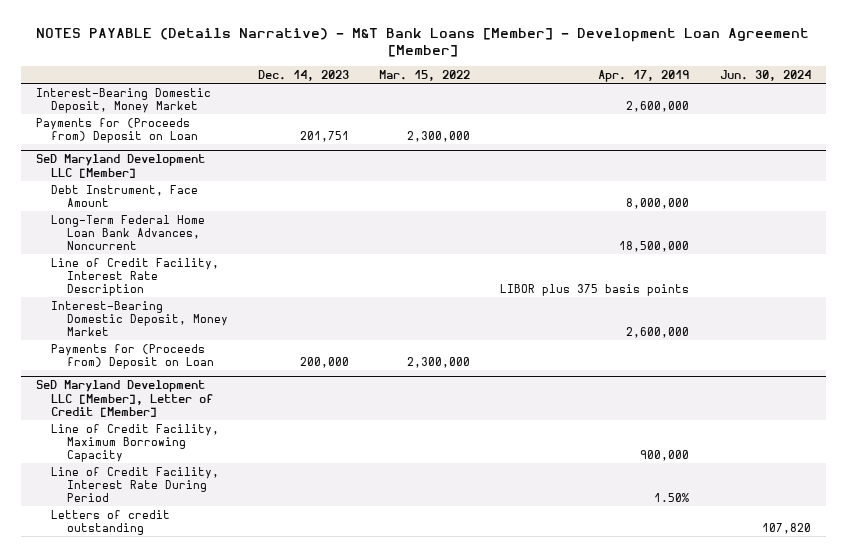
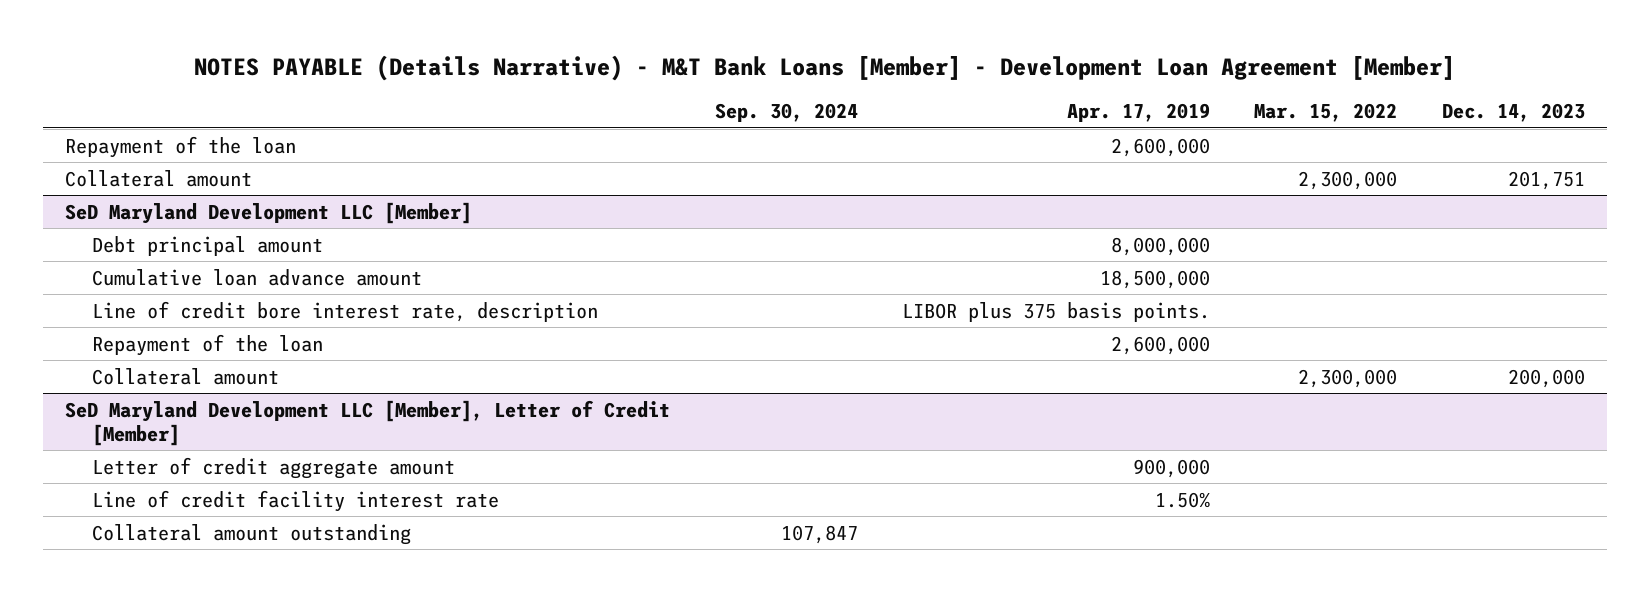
[719,70,811,82] Jun. 30, 2024 -> none
none -> [714,103,858,123] Sep. 30, 2024
[36,87,212,113] Interest-Bearing Domestic Deposit, Money Market -> [65,135,297,158] Repayment of the loan
[36,117,199,143] Payments for (Proceeds from) Deposit on Loan -> [65,169,253,187] Collateral amount
[51,184,199,207] Debt Instrument, Face Amount -> [91,235,323,256] Debt principal amount
[51,214,206,251] Long-Term Federal Home Loan Bank Advances, Noncurrent -> [91,268,422,286] Cumulative loan advance amount
[51,257,220,297] Line of Credit Facility, Interest Rate Description -> [91,300,598,322] Line of credit bore interest rate, description
[500,284,690,297] LIBOR plus 375 basis points -> [901,301,1210,322] LIBOR plus 375 basis points.
[51,300,228,337] Interest-Bearing Domestic Deposit, Money Market -> [91,333,323,356] Repayment of the loan
[51,343,214,369] Payments for (Proceeds from) Deposit on Loan -> [91,367,279,385] Collateral amount
[51,423,220,463] Line of Credit Facility, Maximum Borrowing Capacity -> [91,456,455,479] Letter of credit aggregate amount
[51,466,220,503] Line of Credit Facility, Interest Rate During Period -> [91,489,499,512] Line of credit facility interest rate
[51,509,171,535] Letters of credit outstanding -> [91,523,411,545] Collateral amount outstanding

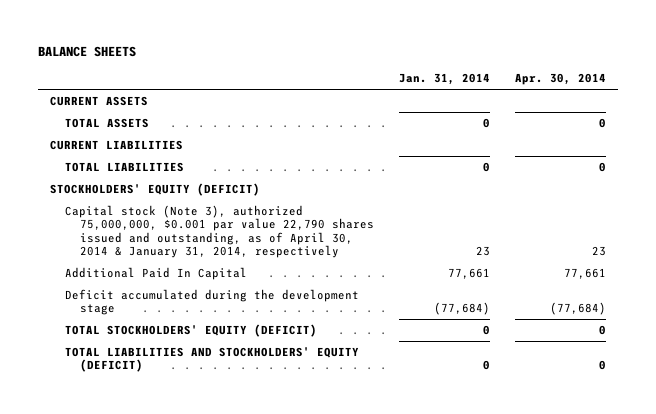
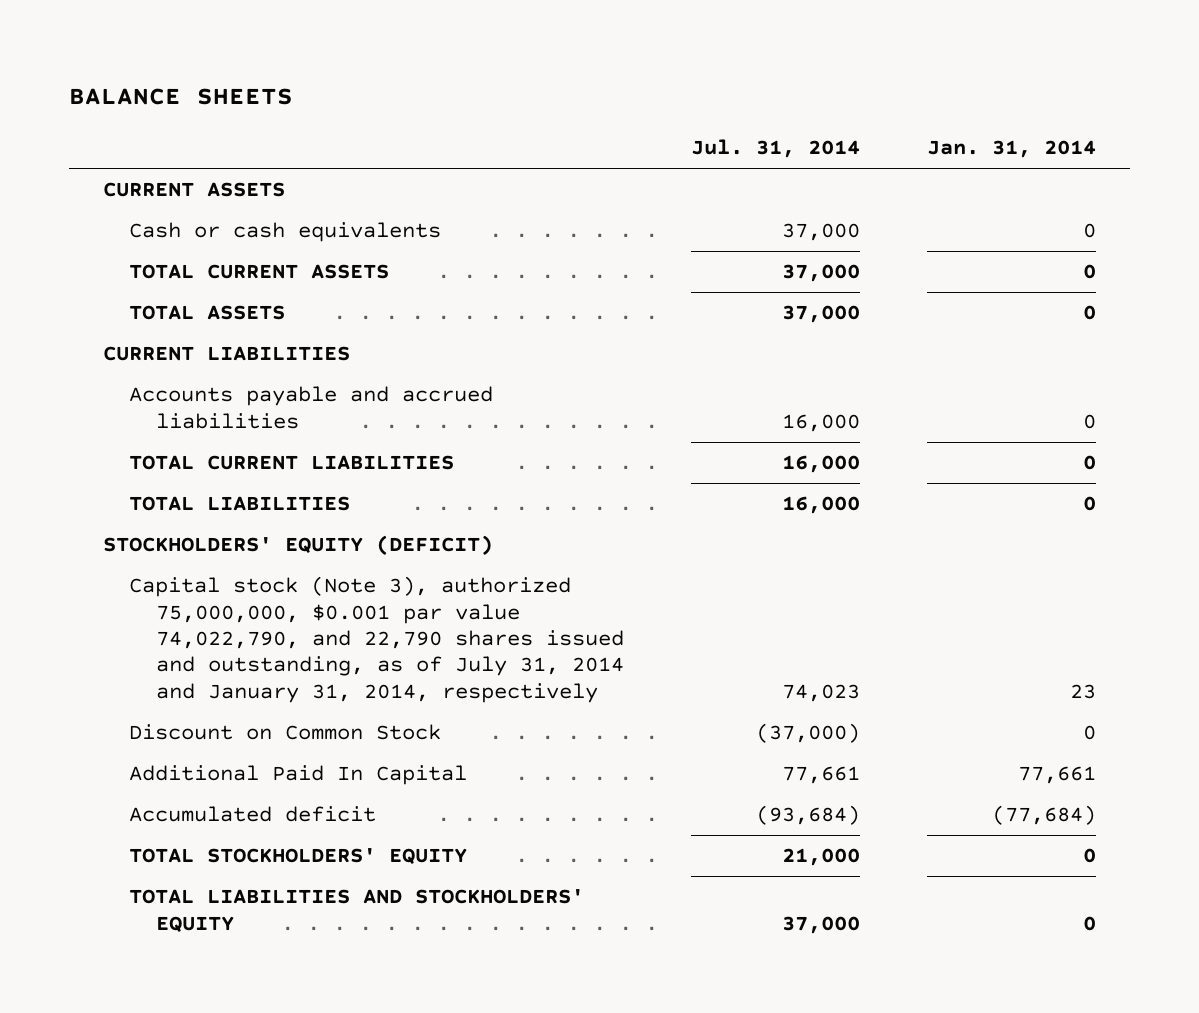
[514,73,606,86] Apr. 30, 2014 -> none
none -> [691,139,861,159] Jul. 31, 2014
none -> [129,222,442,243] Cash or cash equivalents
none -> [129,264,390,280] TOTAL CURRENT ASSETS
none -> [129,386,494,429] Accounts payable and accrued liabilities
none -> [129,455,455,471] TOTAL CURRENT LIABILITIES
[65,204,375,259] Capital stock (Note 3), authorized 75,000,000, $0.001 par value 22,790 shares issued and outstanding, as of April 30, 2014 & January 31, 2014, respectively -> [129,576,625,703] Capital stock (Note 3), authorized 75,000,000, $0.001 par value 74,022,790, and 22,790 shares issued and outstanding, as of July 31, 2014 and January 31, 2014, respectively
none -> [129,724,442,741] Discount on Common Stock
[65,288,360,316] Deficit accumulated during the development stage -> [129,806,377,823] Accumulated deficit
[65,323,318,337] TOTAL STOCKHOLDERS' EQUITY (DEFICIT) -> [129,848,468,865] TOTAL STOCKHOLDERS' EQUITY
[65,346,360,373] TOTAL LIABILITIES AND STOCKHOLDERS' EQUITY (DEFICIT) -> [129,889,585,932] TOTAL LIABILITIES AND STOCKHOLDERS' EQUITY

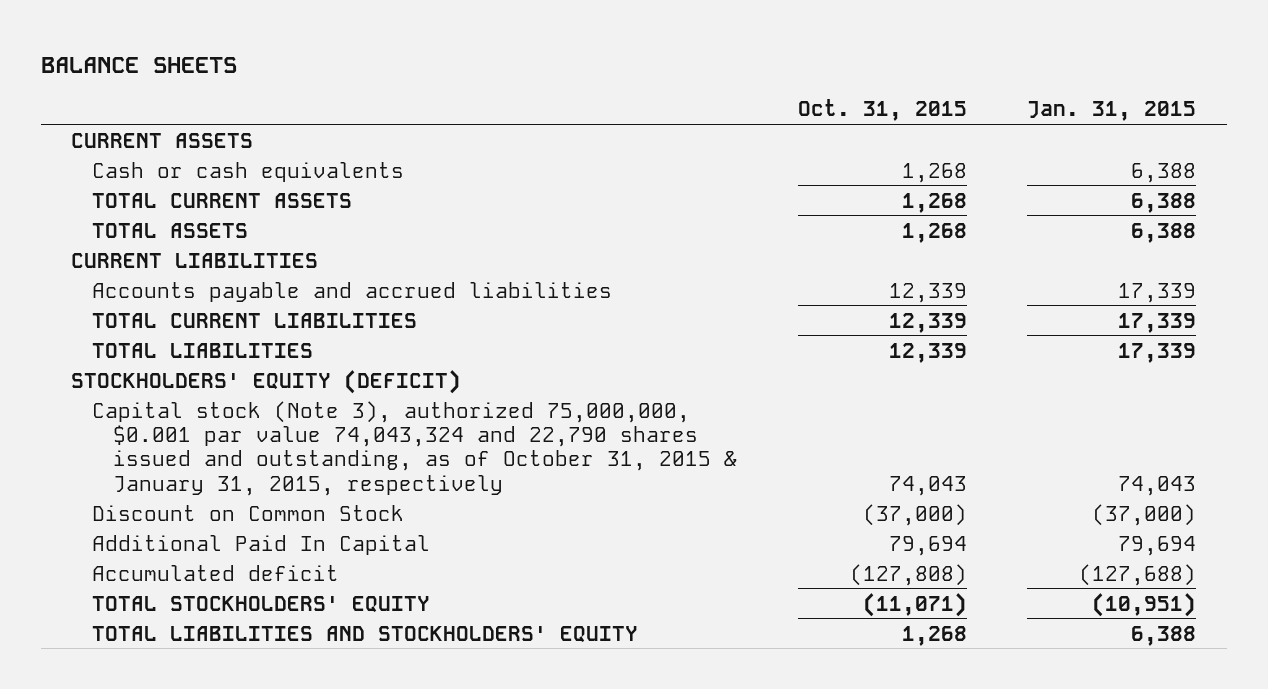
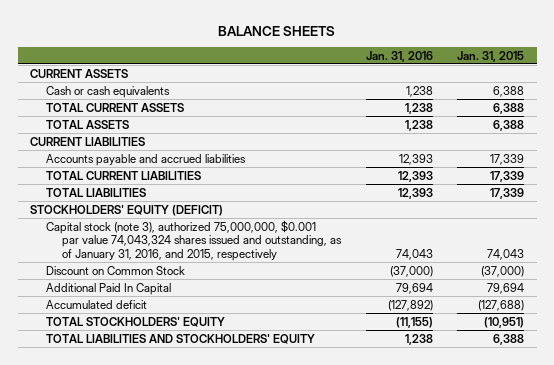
[797,99,967,122] Oct. 31, 2015 -> none
none -> [365,50,433,62] Jan. 31, 2016
[91,400,737,496] Capital stock (Note 3), authorized 75,000,000, $0.001 par value 74,043,324 and 22,790 shares issued and outstanding, as of October 31, 2015 & January 31, 2015, respectively -> [46,219,343,261] Capital stock (note 3), authorized 75,000,000, $0.001 par value 74,043,324 shares issued and outstanding, as of January 31, 2016, and 2015, respectively

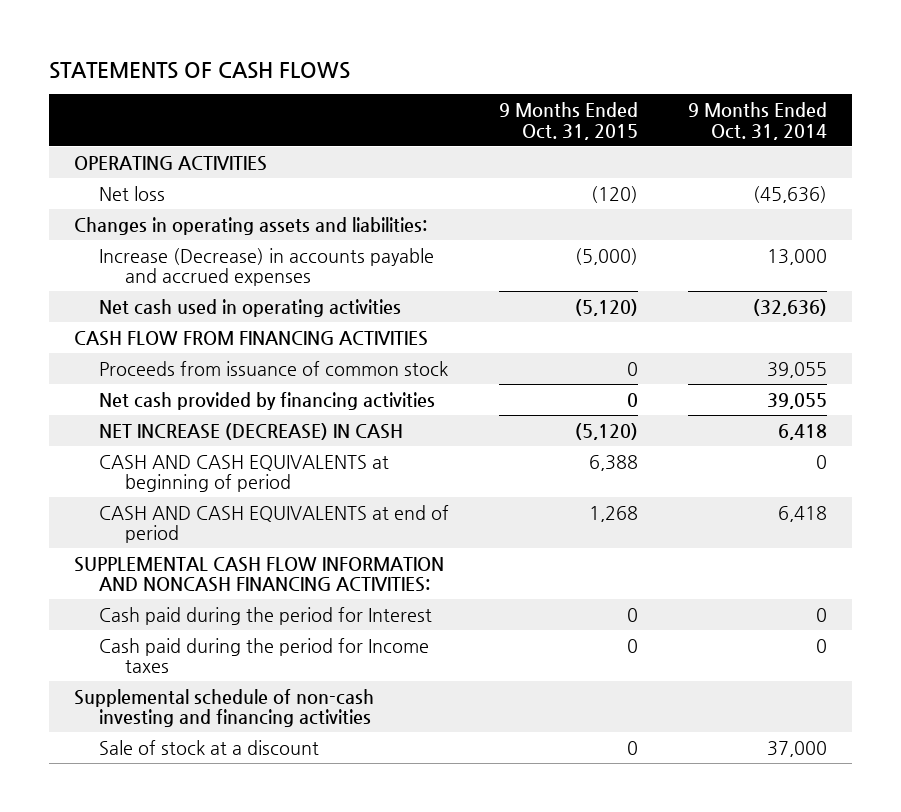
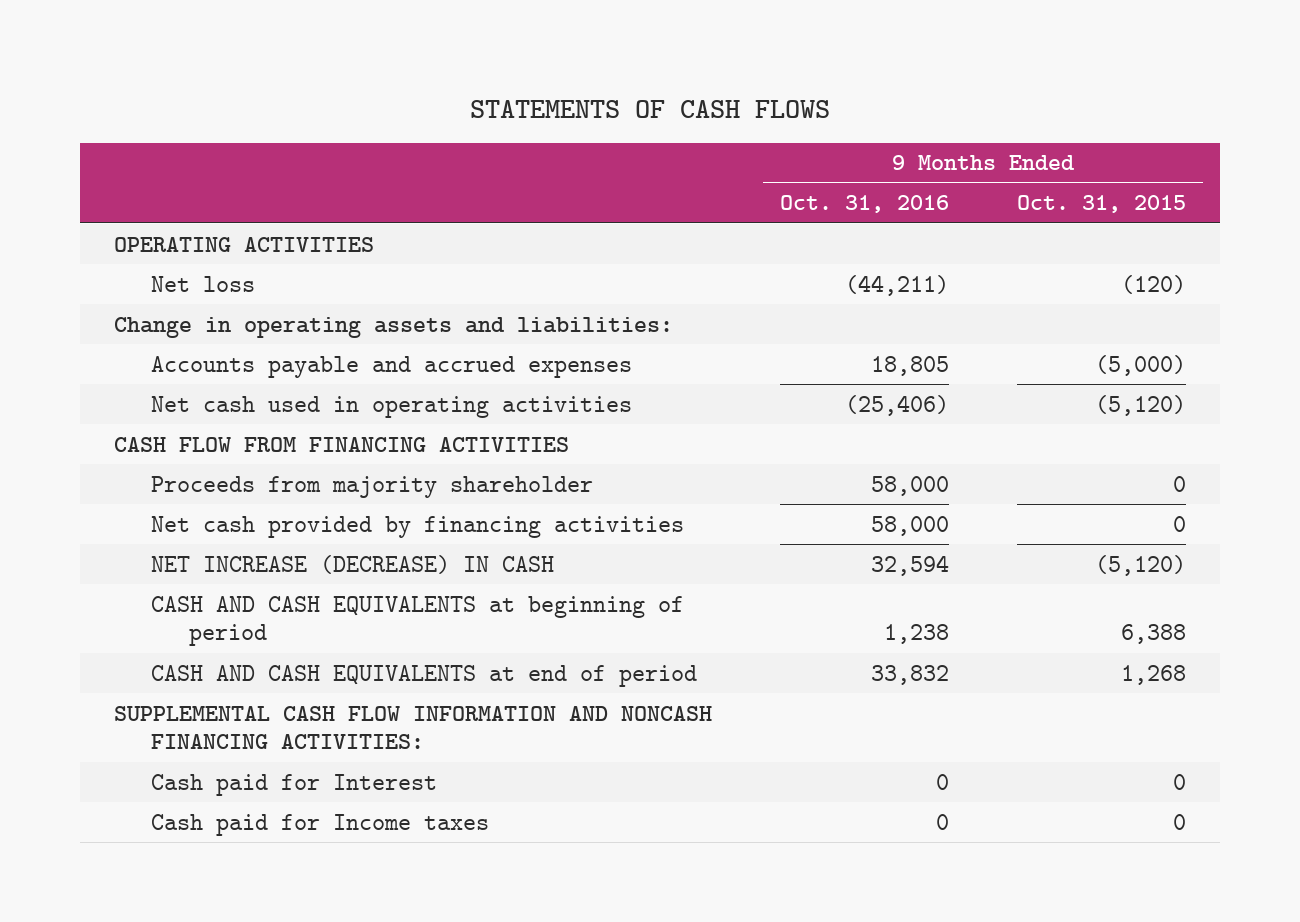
[688,102,828,140] 9 Months Ended Oct. 31, 2014 -> none
none -> [779,195,949,214] Oct. 31, 2016
[74,216,428,235] Changes in operating assets and liabilities: -> [114,316,674,338] Change in operating assets and liabilities:
[99,247,435,287] Increase (Decrease) in accounts payable and accrued expenses -> [151,355,633,378] Accounts payable and accrued expenses
[99,360,449,376] Proceeds from issuance of common stock -> none
none -> [151,475,594,498] Proceeds from majority shareholder
[74,688,375,728] Supplemental schedule of non-cash investing and financing activities -> none
[99,739,320,755] Sale of stock at a discount -> none
[99,606,433,625] Cash paid during the period for Interest -> [151,773,438,796] Cash paid for Interest
[99,637,430,674] Cash paid during the period for Income taxes -> [151,813,490,836] Cash paid for Income taxes

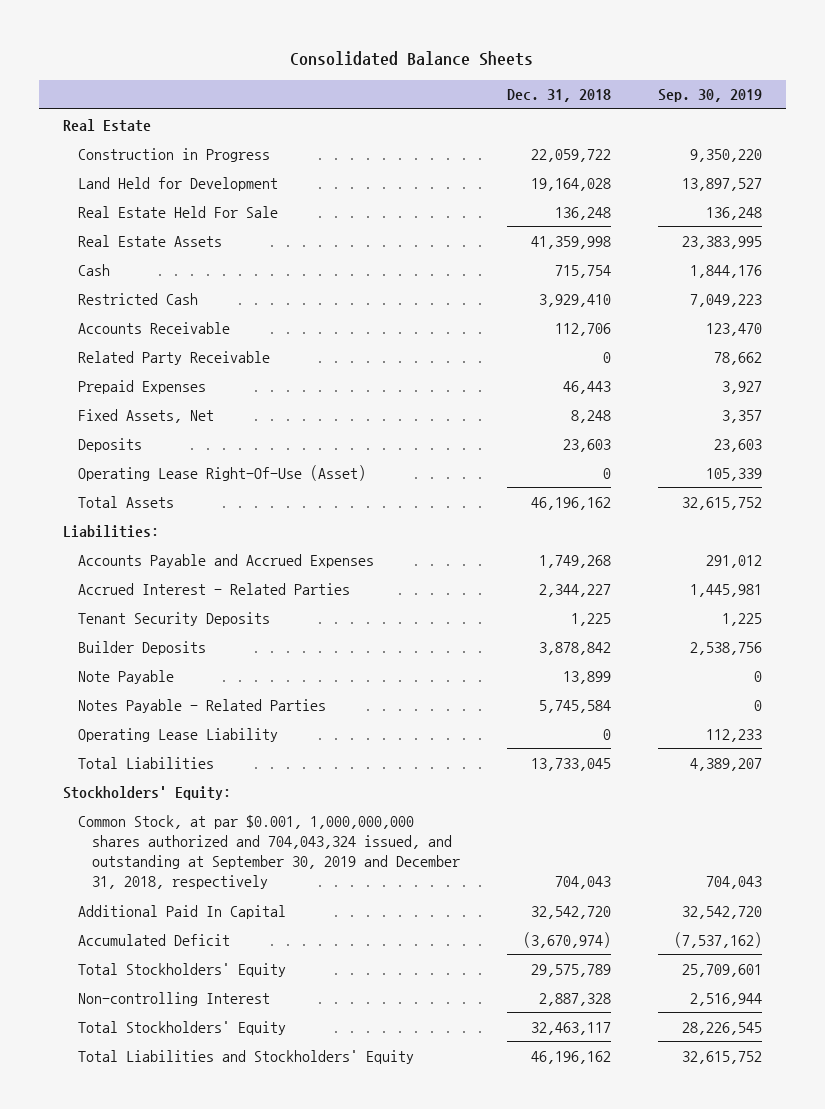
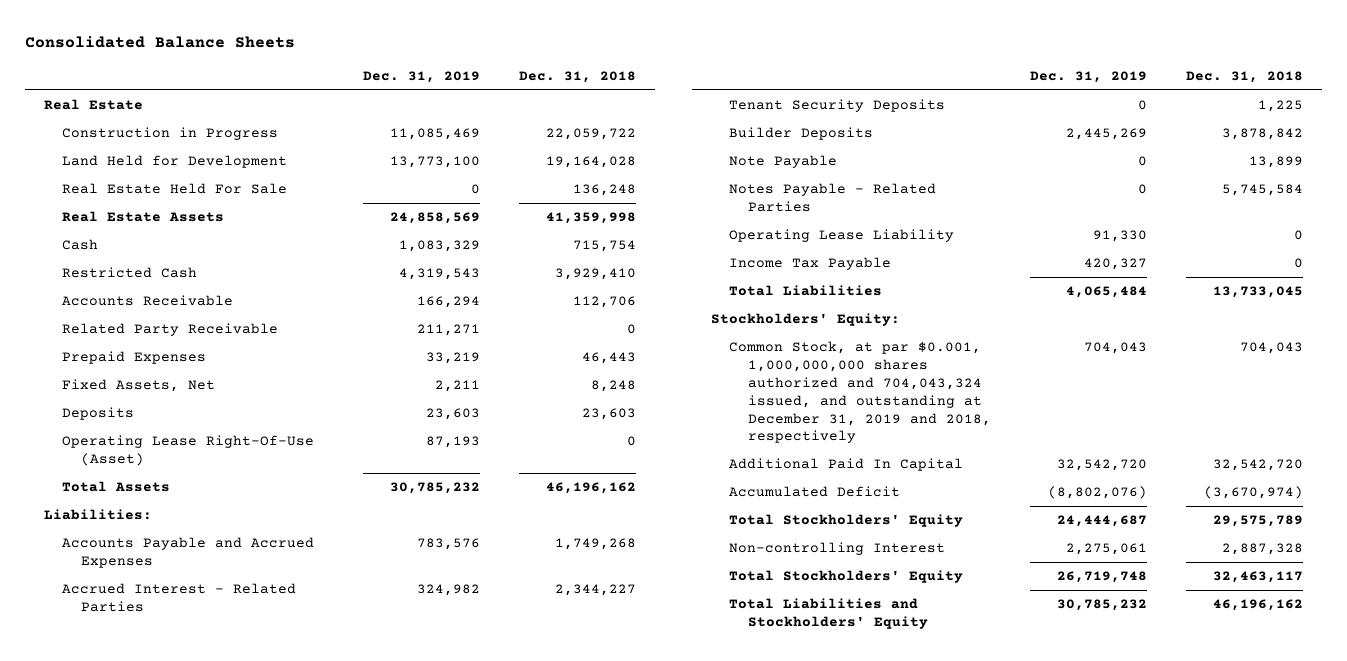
[658,89,763,103] Sep. 30, 2019 -> none
none -> [362,70,480,83] Dec. 31, 2019
none -> [729,257,892,271] Income Tax Payable
[77,814,461,890] Common Stock, at par $0.001, 1,000,000,000 shares authorized and 704,043,324 issued, and outstanding at September 30, 2019 and December 31, 2018, respectively -> [729,341,991,444] Common Stock, at par $0.001, 1,000,000,000 shares authorized and 704,043,324 issued, and outstanding at December 31, 2019 and 2018, respectively

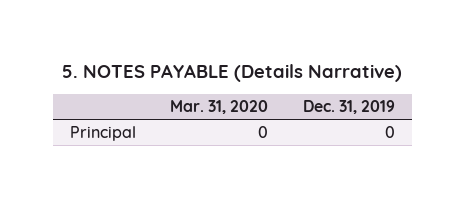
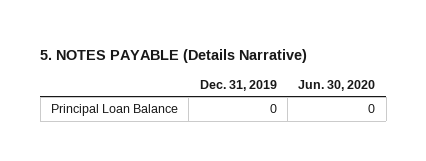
[170,100,269,115] Mar. 31, 2020 -> none
none -> [298,79,376,91] Jun. 30, 2020
[69,126,136,142] Principal -> [51,104,179,117] Principal Loan Balance

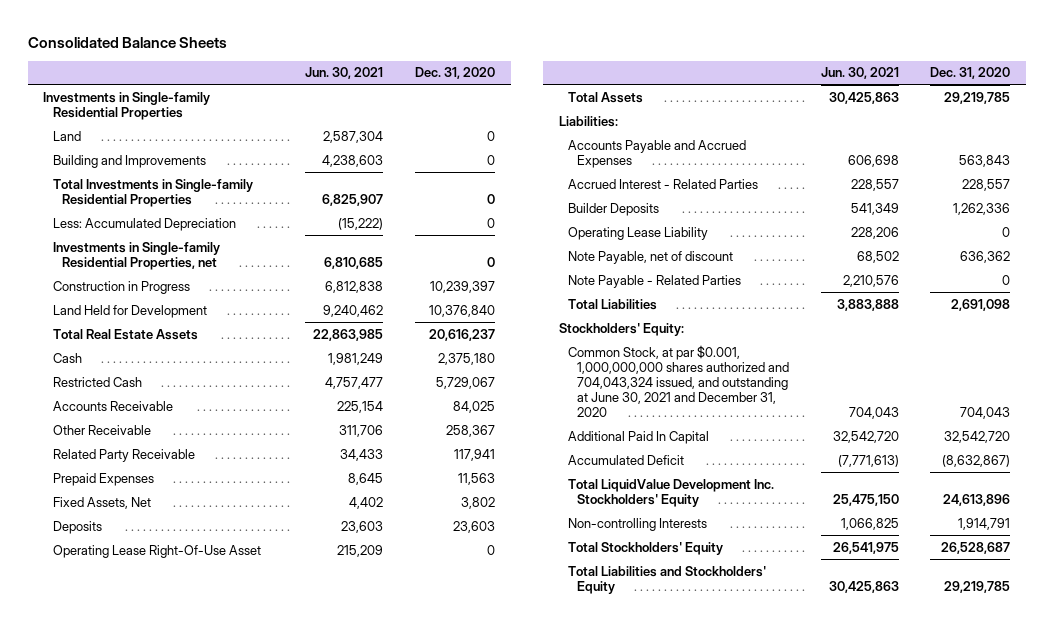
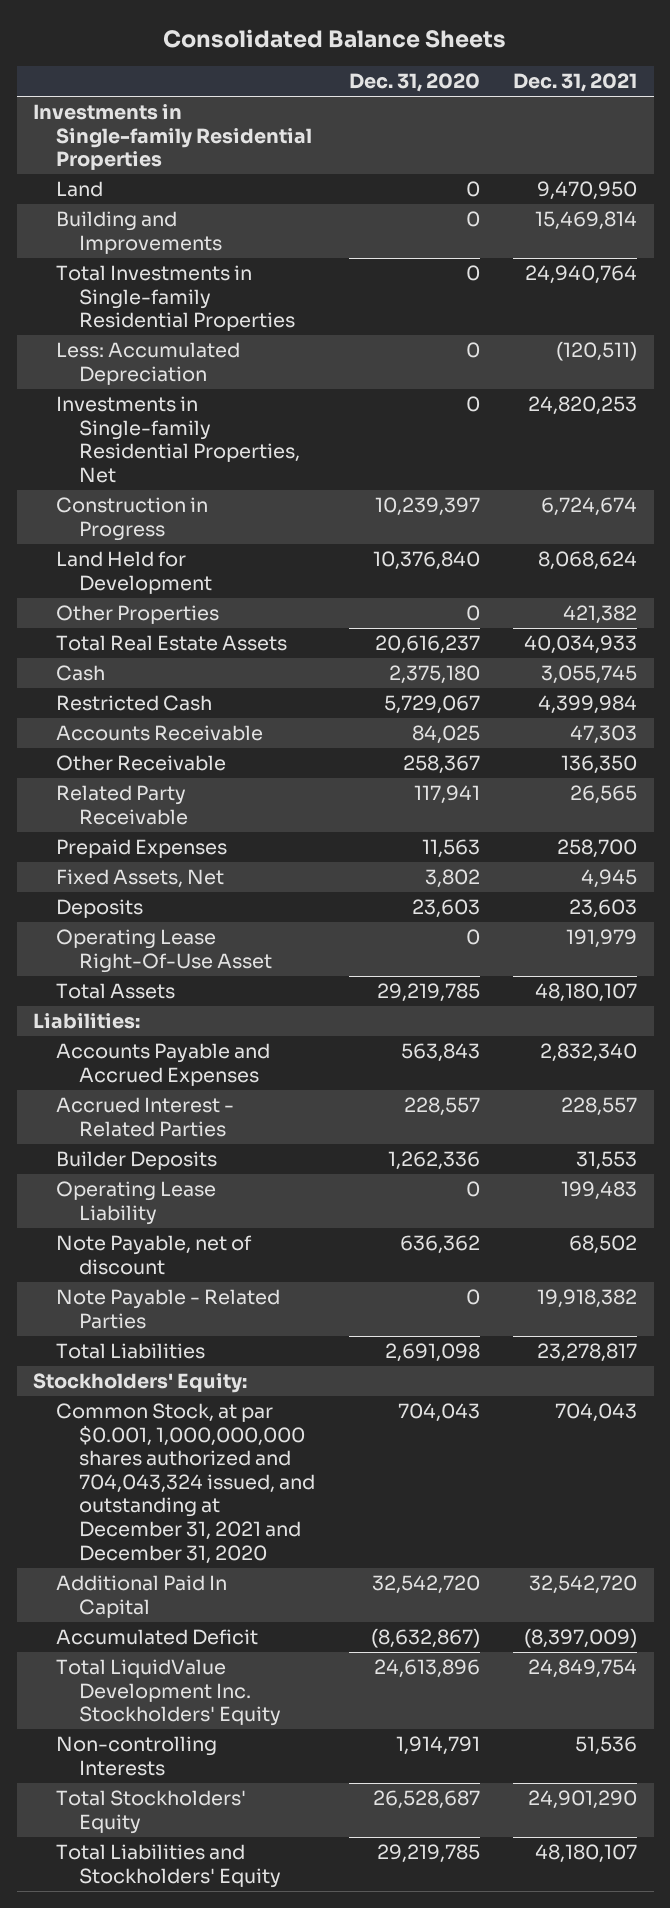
[305,67,384,80] Jun. 30, 2021 -> none
none -> [513,73,638,93] Dec. 31, 2021
[52,241,220,270] Investments in Single-family Residential Properties, net -> [56,396,301,483] Investments in Single-family Residential Properties, Net
none -> [56,605,220,625] Other Properties
[568,344,790,418] Common Stock, at par $0.001, 1,000,000,000 shares authorized and 704,043,324 issued, and outstanding at June 30, 2021 and December 31, 2020 -> [56,1403,316,1564] Common Stock, at par $0.001, 1,000,000,000 shares authorized and 704,043,324 issued, and outstanding at December 31, 2021 and December 31, 2020

